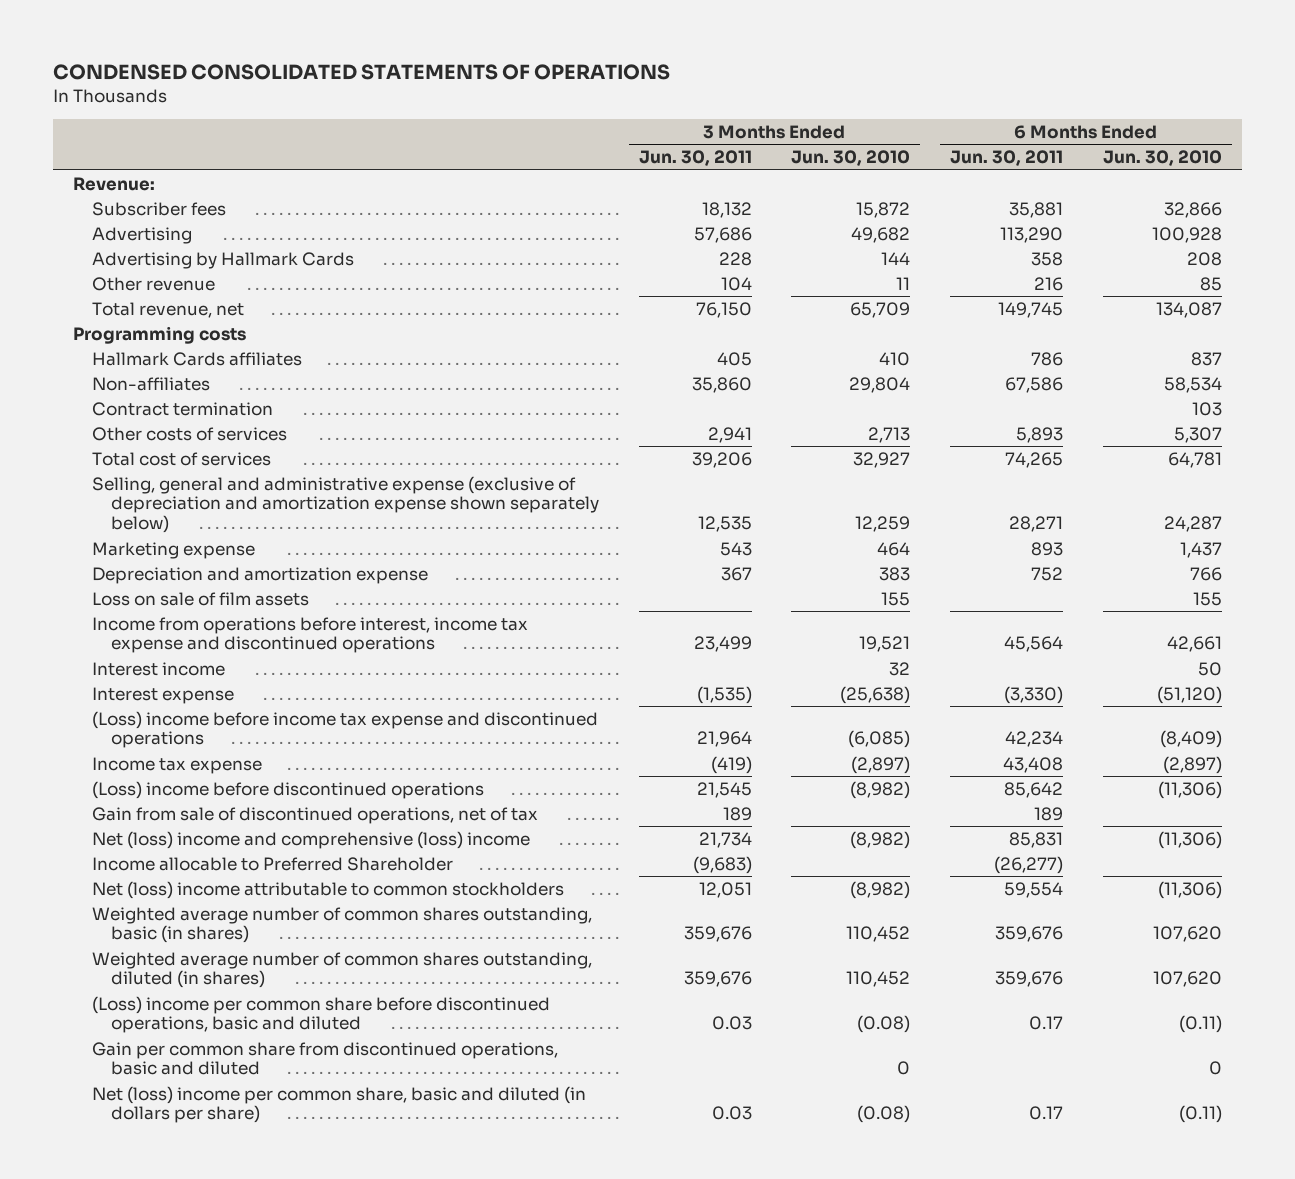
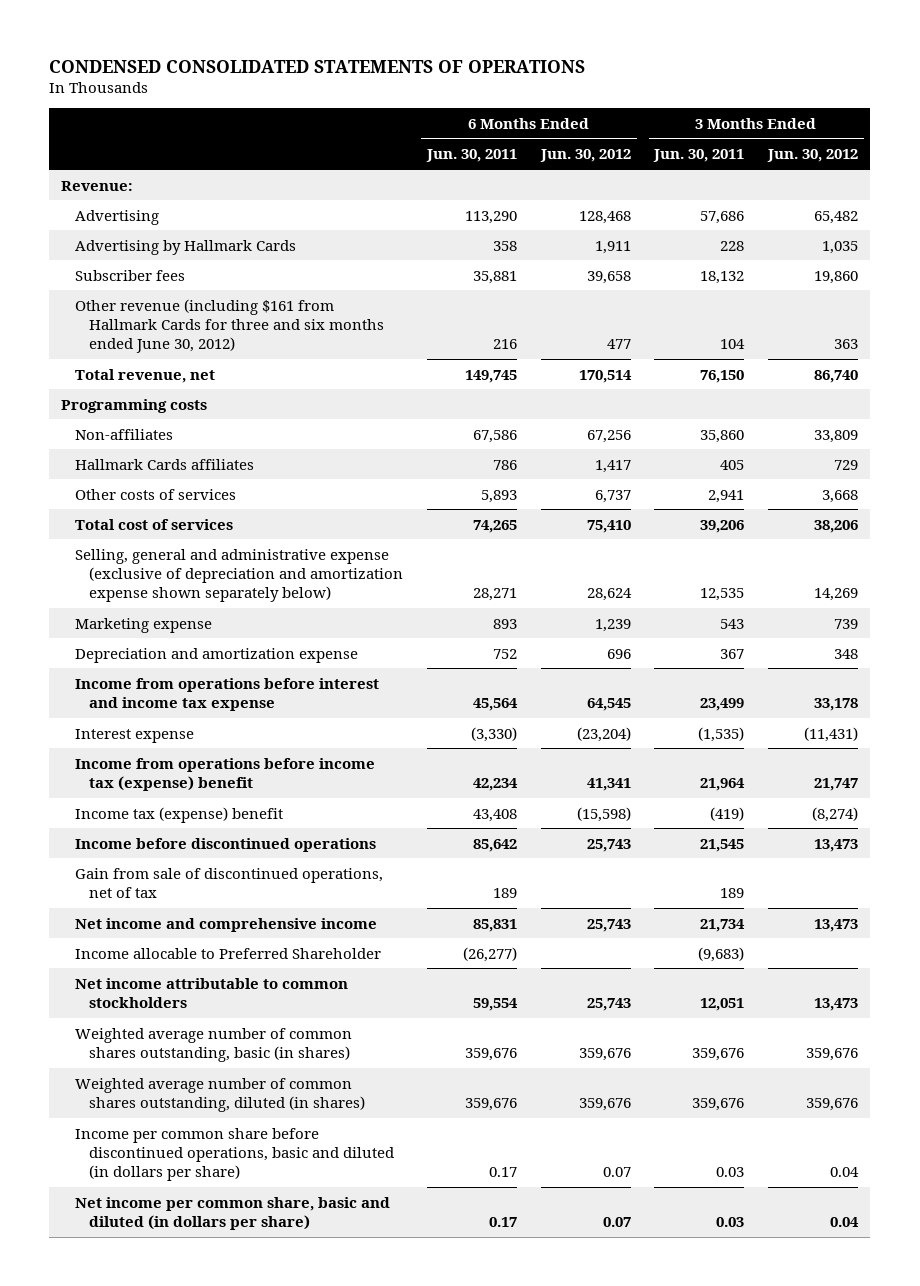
[791,149,911,166] Jun. 30, 2010 -> none
[1102,149,1222,166] Jun. 30, 2010 -> none
none -> [539,149,631,163] Jun. 30, 2012
none -> [767,149,859,163] Jun. 30, 2012
[91,201,226,216] Subscriber fees -> [75,269,186,281] Subscriber fees
[91,276,215,291] Other revenue -> [75,298,384,353] Other revenue (including $161 from Hallmark Cards for three and six months ended June 30, 2012)
[91,401,273,416] Contract termination -> none
[91,351,302,366] Hallmark Cards affiliates -> [75,458,255,470] Hallmark Cards affiliates
[91,591,309,606] Loss on sale of film assets -> none
[91,661,225,676] Interest income -> none
[91,616,528,654] Income from operations before interest, income tax expense and discontinued operations -> [75,677,380,711] Income from operations before interest and income tax expense
[91,710,598,749] (Loss) income before income tax expense and discontinued operations -> [75,757,376,791] Income from operations before income tax (expense) benefit
[91,756,262,774] Income tax expense -> [75,806,284,823] Income tax (expense) benefit
[91,780,484,799] (Loss) income before discontinued operations -> [75,837,377,852] Income before discontinued operations
[91,830,530,849] Net (loss) income and comprehensive (loss) income -> [75,917,378,932] Net income and comprehensive income
[91,880,564,899] Net (loss) income attributable to common stockholders -> [75,977,349,1008] Net income attributable to common stockholders
[91,1041,558,1076] Gain per common share from discontinued operations, basic and diluted -> none
[91,995,550,1034] (Loss) income per common share before discontinued operations, basic and diluted -> [75,1127,394,1181] Income per common share before discontinued operations, basic and diluted (in dollars per share)
[91,1085,586,1124] Net (loss) income per common share, basic and diluted (in dollars per share) -> [75,1196,391,1230] Net income per common share, basic and diluted (in dollars per share)

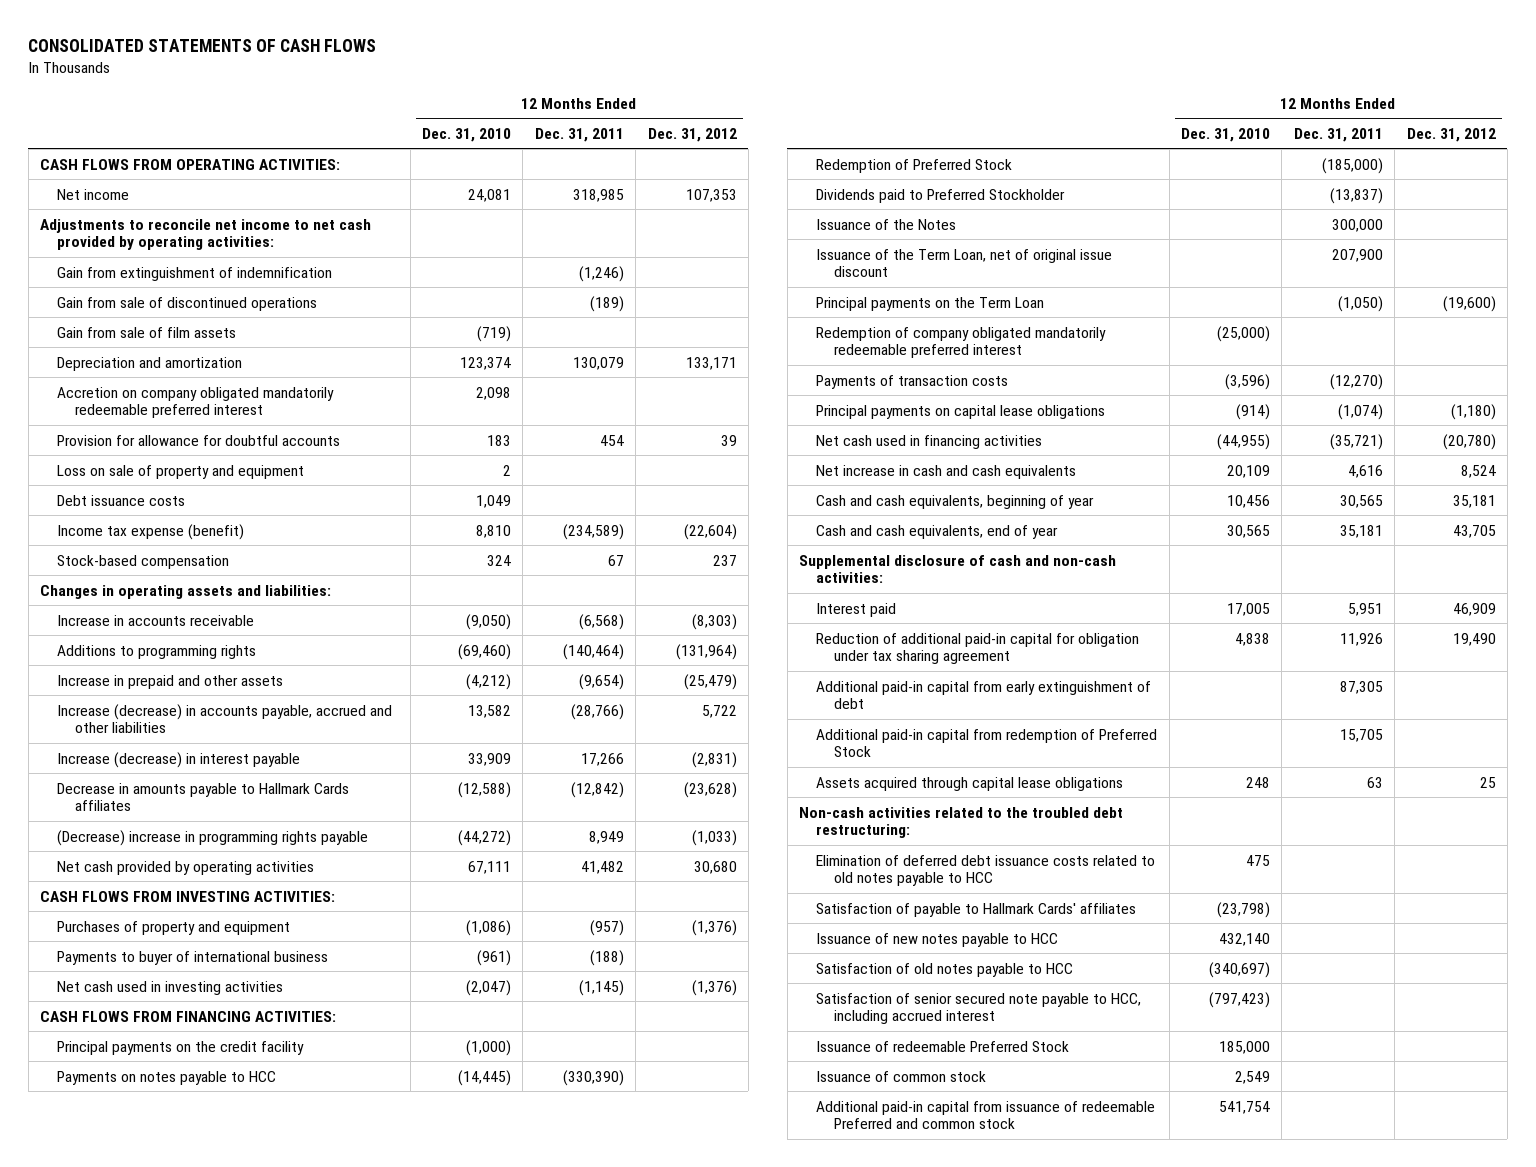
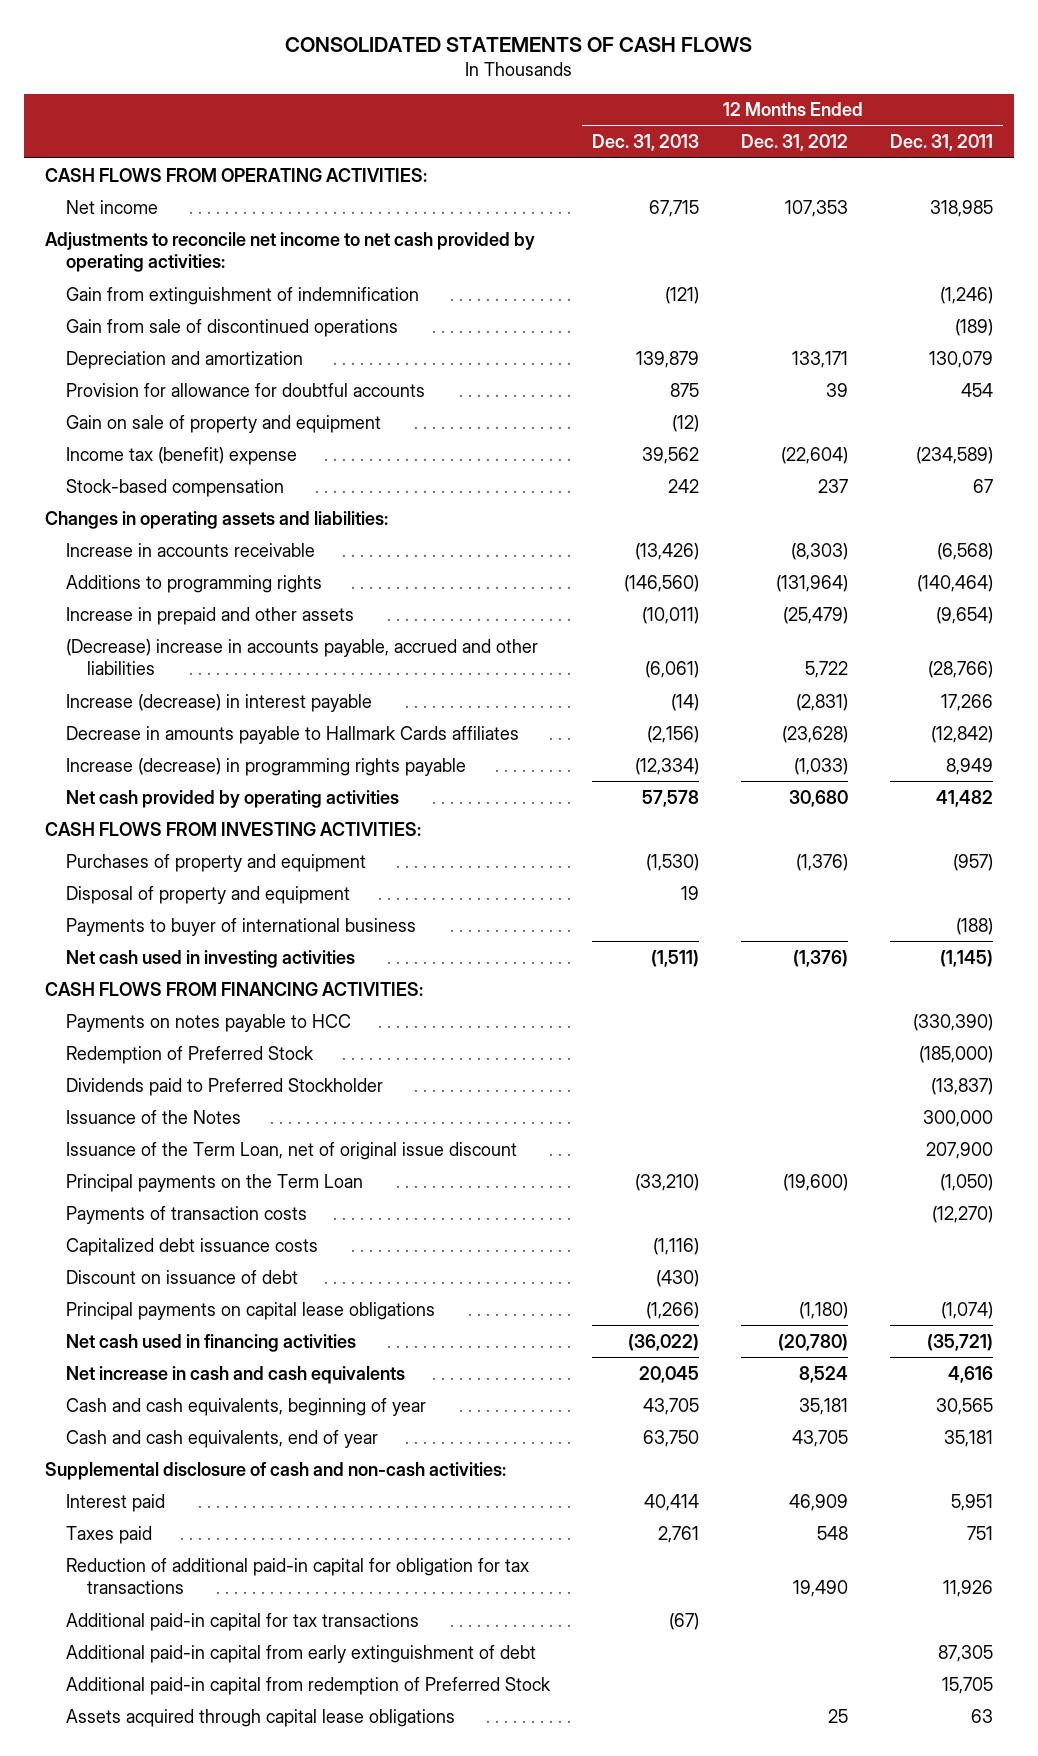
[422,127,512,142] Dec. 31, 2010 -> none
none -> [592,134,700,152] Dec. 31, 2013
[57,326,237,338] Gain from sale of film assets -> none
[57,386,335,419] Accretion on company obligated mandatorily redeemable preferred interest -> none
[57,494,186,506] Debt issuance costs -> none
[57,464,305,479] Loss on sale of property and equipment -> [66,414,382,433] Gain on sale of property and equipment
[57,523,245,540] Income tax expense (benefit) -> [66,446,298,465] Income tax (benefit) expense
[57,703,393,734] Increase (decrease) in accounts payable, accrued and other liabilities -> [66,638,539,676] (Decrease) increase in accounts payable, accrued and other liabilities
[57,829,369,846] (Decrease) increase in programming rights payable -> [66,757,467,776] Increase (decrease) in programming rights payable
none -> [66,885,351,904] Disposal of property and equipment
[57,1040,305,1055] Principal payments on the credit facility -> none
[816,326,1107,359] Redemption of company obligated mandatorily redeemable preferred interest -> none
none -> [66,1237,319,1256] Capitalized debt issuance costs
none -> [66,1269,299,1284] Discount on issuance of debt
none -> [66,1525,153,1544] Taxes paid
[816,632,1140,665] Reduction of additional paid-in capital for obligation under tax sharing agreement -> [66,1557,530,1595] Reduction of additional paid-in capital for obligation for tax transactions
none -> [66,1612,420,1631] Additional paid-in capital for tax transactions
[798,806,1123,839] Non-cash activities related to the troubled debt restructuring: -> none
[816,854,1156,887] Elimination of deferred debt issuance costs related to old notes payable to HCC -> none
[816,902,1137,917] Satisfaction of payable to Hallmark Cards' affiliates -> none
[816,932,1059,947] Issuance of new notes payable to HCC -> none
[816,962,1074,977] Satisfaction of old notes payable to HCC -> none
[816,992,1142,1025] Satisfaction of senior secured note payable to HCC, including accrued interest -> none
[816,1040,1070,1052] Issuance of redeemable Preferred Stock -> none
[816,1070,987,1082] Issuance of common stock -> none
[816,1100,1156,1130] Additional paid-in capital from issuance of redeemable Preferred and common stock -> none

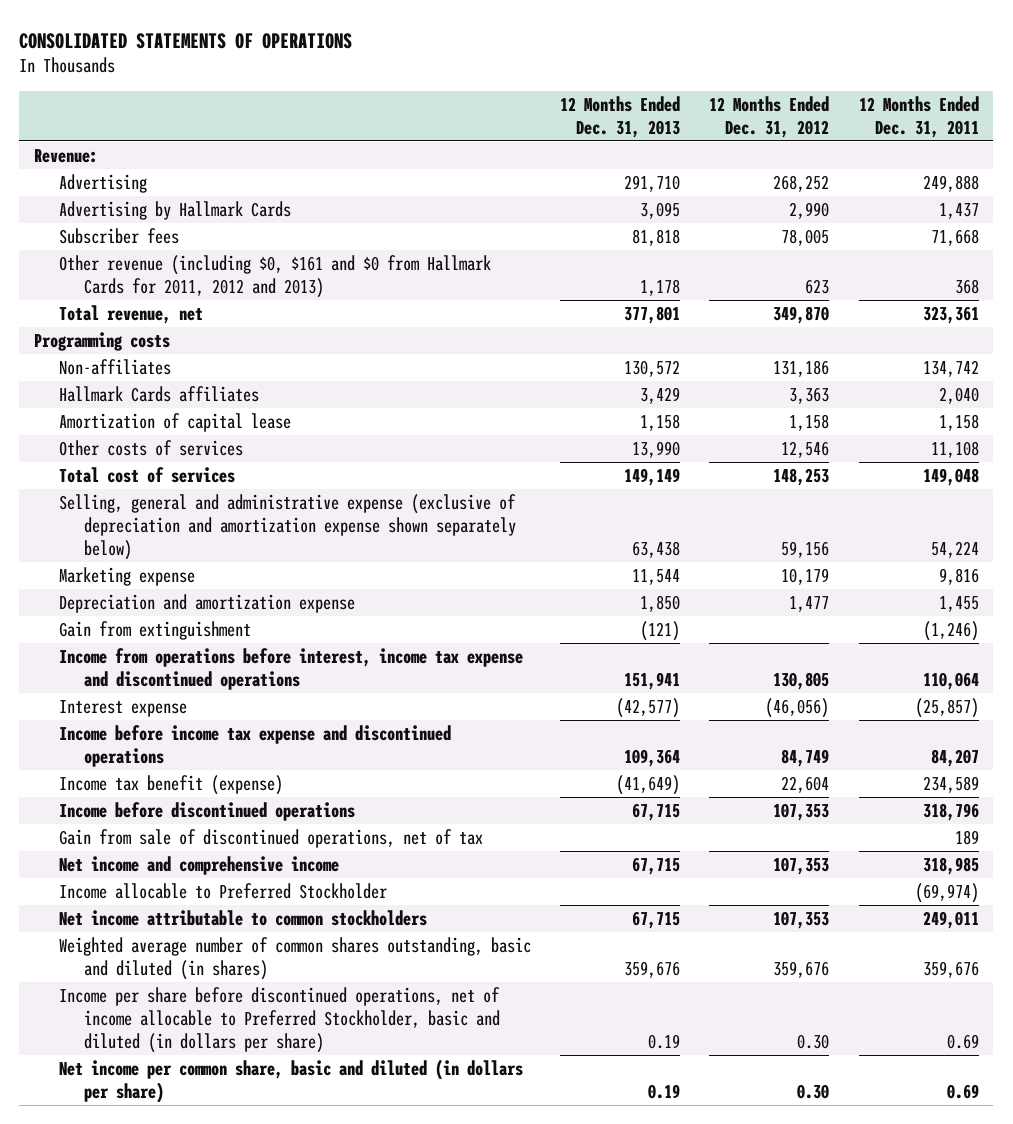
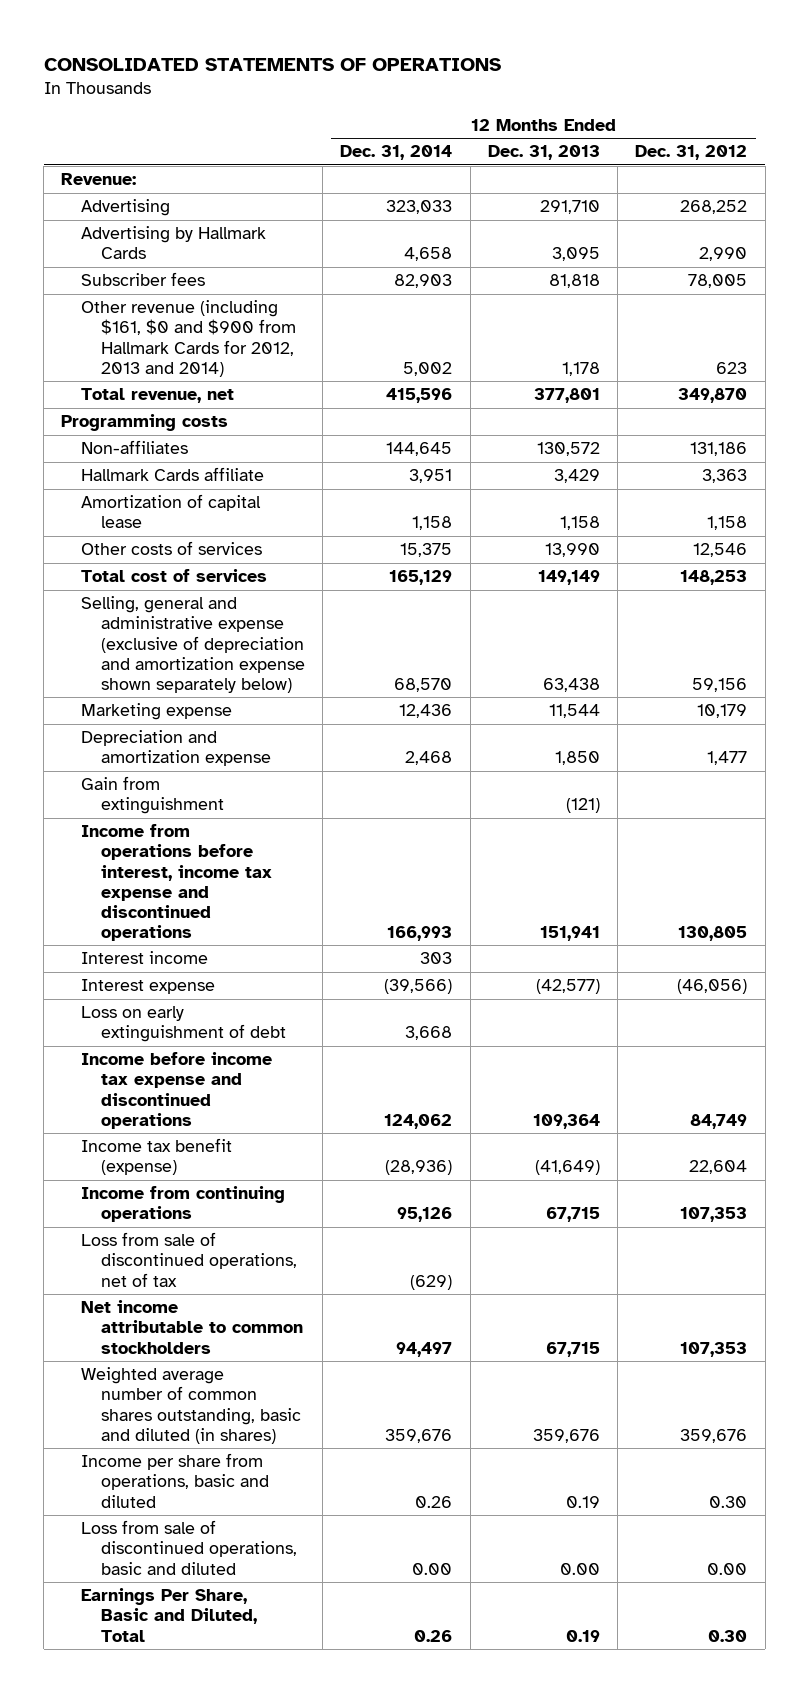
[858,95,979,138] 12 Months Ended Dec. 31, 2011 -> none
none -> [340,145,453,161] Dec. 31, 2014
[58,255,491,298] Other revenue (including $0, $161 and $0 from Hallmark Cards for 2011, 2012 and 2013) -> [81,300,296,377] Other revenue (including $161, $0 and $900 from Hallmark Cards for 2012, 2013 and 2014)
[58,386,259,403] Hallmark Cards affiliates -> [81,467,265,482] Hallmark Cards affiliate
none -> [81,951,209,965] Interest income
none -> [81,1006,286,1043] Loss on early extinguishment of debt
[58,856,339,876] Net income and comprehensive income -> none
[58,883,387,900] Income allocable to Preferred Stockholder -> none
[58,802,355,822] Income before discontinued operations -> [81,1186,286,1223] Income from continuing operations
[58,829,483,849] Gain from sale of discontinued operations, net of tax -> [81,1232,297,1287] Loss from sale of discontinued operations, net of tax
[58,987,500,1053] Income per share before discontinued operations, net of income allocable to Preferred Stockholder, basic and diluted (in dollars per share) -> [81,1453,269,1508] Income per share from operations, basic and diluted
none -> [81,1520,297,1575] Loss from sale of discontinued operations, basic and diluted
[58,1059,523,1103] Net income per common share, basic and diluted (in dollars per share) -> [81,1588,257,1642] Earnings Per Share, Basic and Diluted, Total

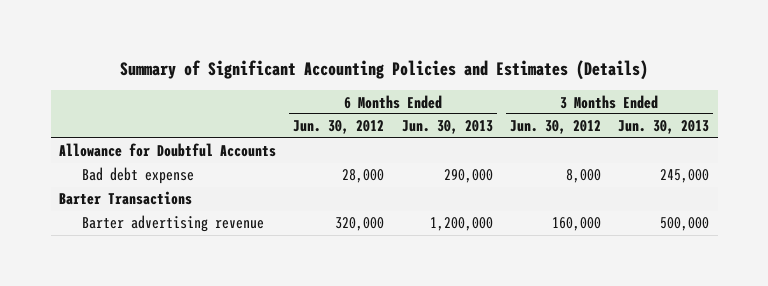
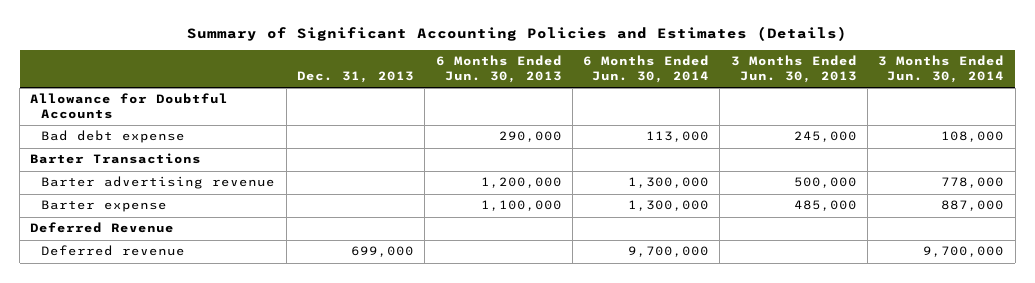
[293,120,385,135] Jun. 30, 2012 -> none
[509,120,601,135] Jun. 30, 2012 -> none
none -> [296,70,414,83] Dec. 31, 2013
none -> [583,55,710,83] 6 Months Ended Jun. 30, 2014
none -> [878,55,1005,83] 3 Months Ended Jun. 30, 2014
none -> [41,200,168,213] Barter expense
none -> [30,222,175,234] Deferred Revenue
none -> [41,245,186,257] Deferred revenue

